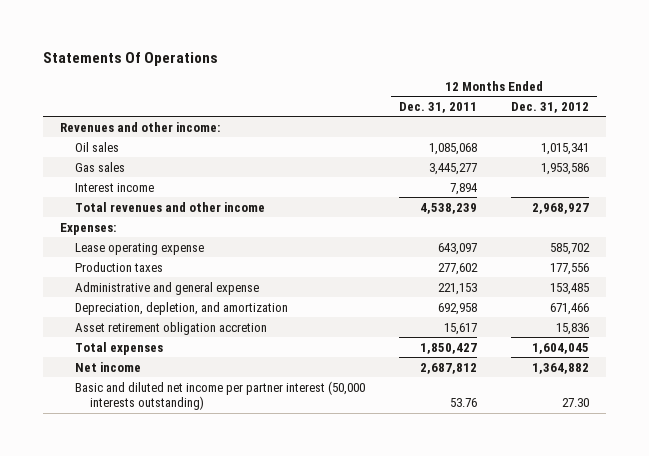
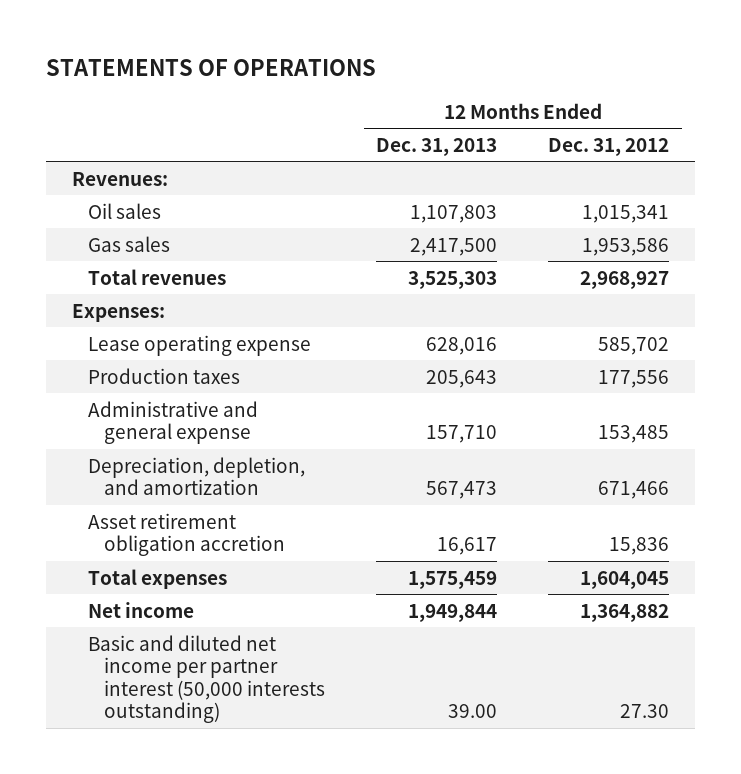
[43,52,219,67] Statements Of Operations -> [46,58,377,76] STATEMENTS OF OPERATIONS
[398,102,477,114] Dec. 31, 2011 -> none
none -> [376,137,498,156] Dec. 31, 2013
[60,121,221,132] Revenues and other income: -> [71,171,168,186] Revenues:
[75,182,155,192] Interest income -> none
[75,201,266,212] Total revenues and other income -> [88,268,227,285] Total revenues

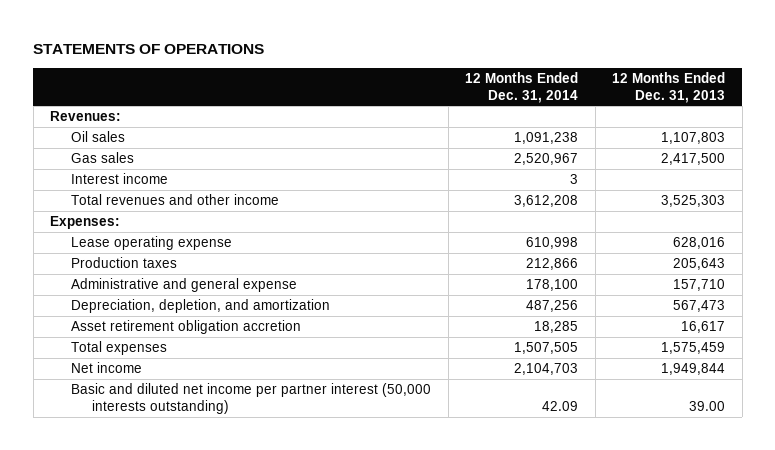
[548,137,670,156] Dec. 31, 2012 -> none
none -> [465,71,579,103] 12 Months Ended Dec. 31, 2014
none -> [71,173,169,185] Interest income
[88,268,227,285] Total revenues -> [71,194,280,206] Total revenues and other income

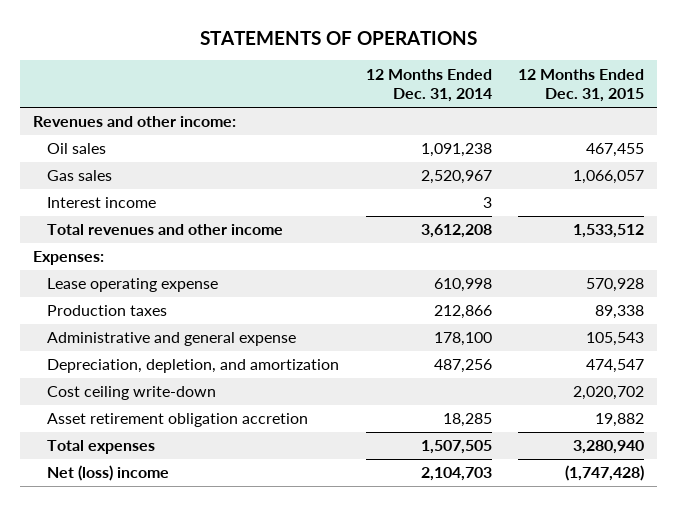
[612,71,726,103] 12 Months Ended Dec. 31, 2013 -> none
none -> [518,68,645,103] 12 Months Ended Dec. 31, 2015
[50,111,122,122] Revenues: -> [32,116,236,128] Revenues and other income:
none -> [47,386,217,401] Cost ceiling write-down
[71,383,432,414] Basic and diluted net income per partner interest (50,000 interests outstanding) -> none
[71,362,143,374] Net income -> [47,465,170,482] Net (loss) income

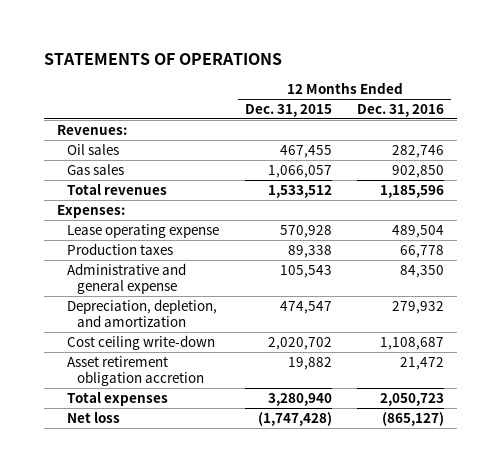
[365,68,492,103] 12 Months Ended Dec. 31, 2014 -> none
none -> [357,103,445,117] Dec. 31, 2016
[32,116,236,128] Revenues and other income: -> [57,124,128,135] Revenues:
[47,197,157,209] Interest income -> none
[47,224,284,236] Total revenues and other income -> [67,183,168,195] Total revenues
[47,465,170,482] Net (loss) income -> [67,411,121,423] Net loss

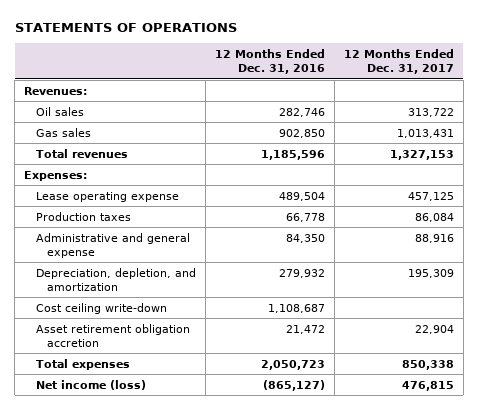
[244,103,332,117] Dec. 31, 2015 -> none
none -> [343,49,454,74] 12 Months Ended Dec. 31, 2017
[67,411,121,423] Net loss -> [35,379,146,390] Net income (loss)

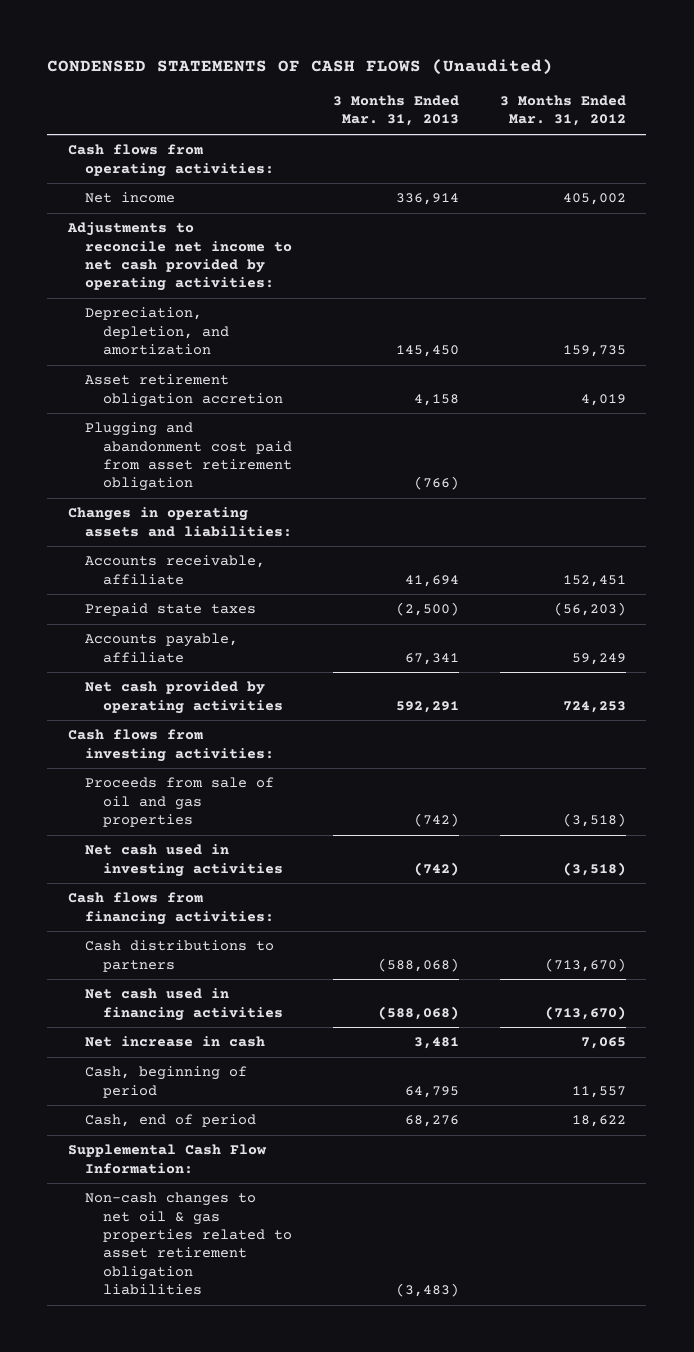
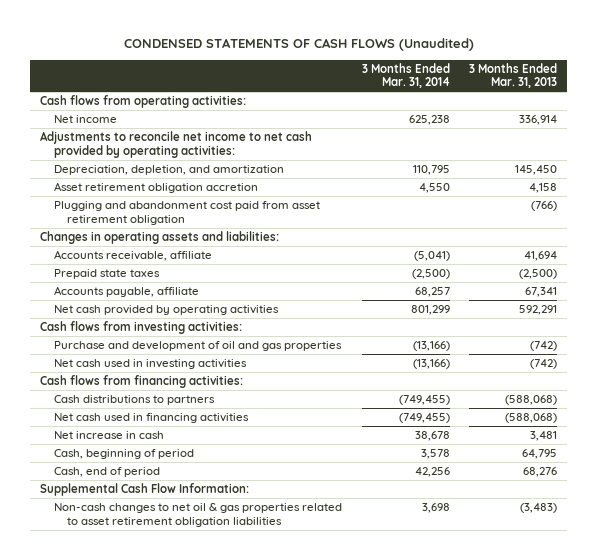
[499,95,626,127] 3 Months Ended Mar. 31, 2012 -> none
none -> [361,62,450,89] 3 Months Ended Mar. 31, 2014
[85,777,275,827] Proceeds from sale of oil and gas properties -> [53,341,342,352] Purchase and development of oil and gas properties

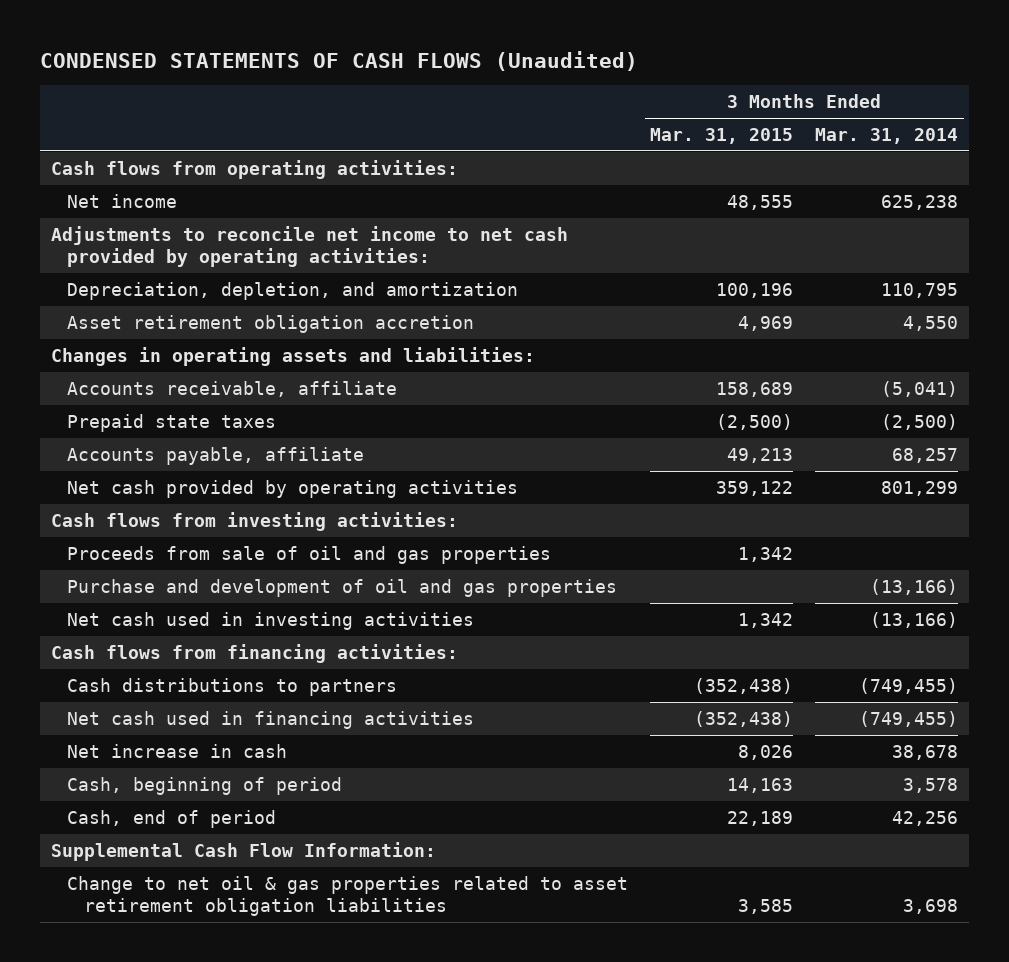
[469,62,558,89] 3 Months Ended Mar. 31, 2013 -> none
none -> [650,127,794,144] Mar. 31, 2015
[53,201,320,225] Plugging and abandonment cost paid from asset retirement obligation -> none
none -> [67,545,552,564] Proceeds from sale of oil and gas properties
[53,503,342,527] Non-cash changes to net oil & gas properties related to asset retirement obligation liabilities -> [67,875,629,917] Change to net oil & gas properties related to asset retirement obligation liabilities

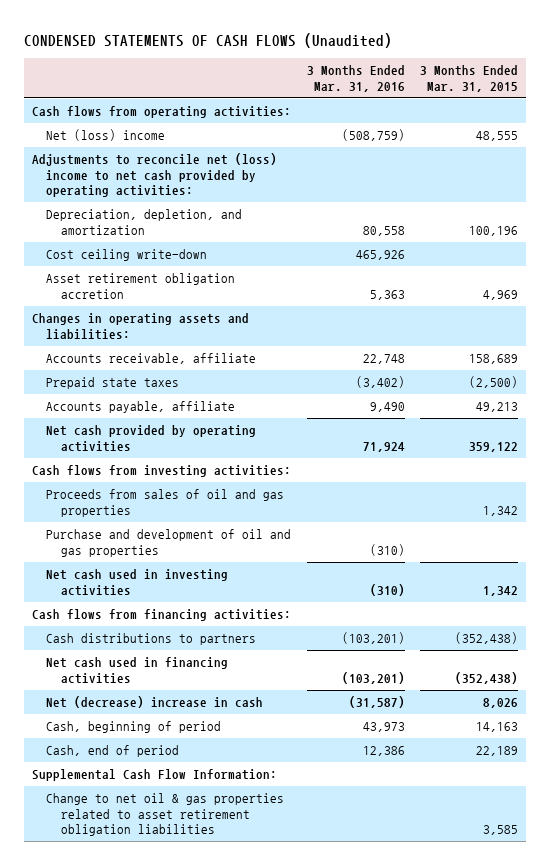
[815,127,959,144] Mar. 31, 2014 -> none
none -> [306,65,405,92] 3 Months Ended Mar. 31, 2016
[67,193,178,208] Net income -> [46,129,166,142] Net (loss) income
[51,225,569,268] Adjustments to reconcile net income to net cash provided by operating activities: -> [32,153,278,198] Adjustments to reconcile net (loss) income to net cash provided by operating activities:
none -> [46,249,208,262] Cost ceiling write-down
[67,545,552,564] Proceeds from sale of oil and gas properties -> [46,489,285,517] Proceeds from sales of oil and gas properties
[67,743,288,758] Net increase in cash -> [46,696,264,709] Net (decrease) increase in cash

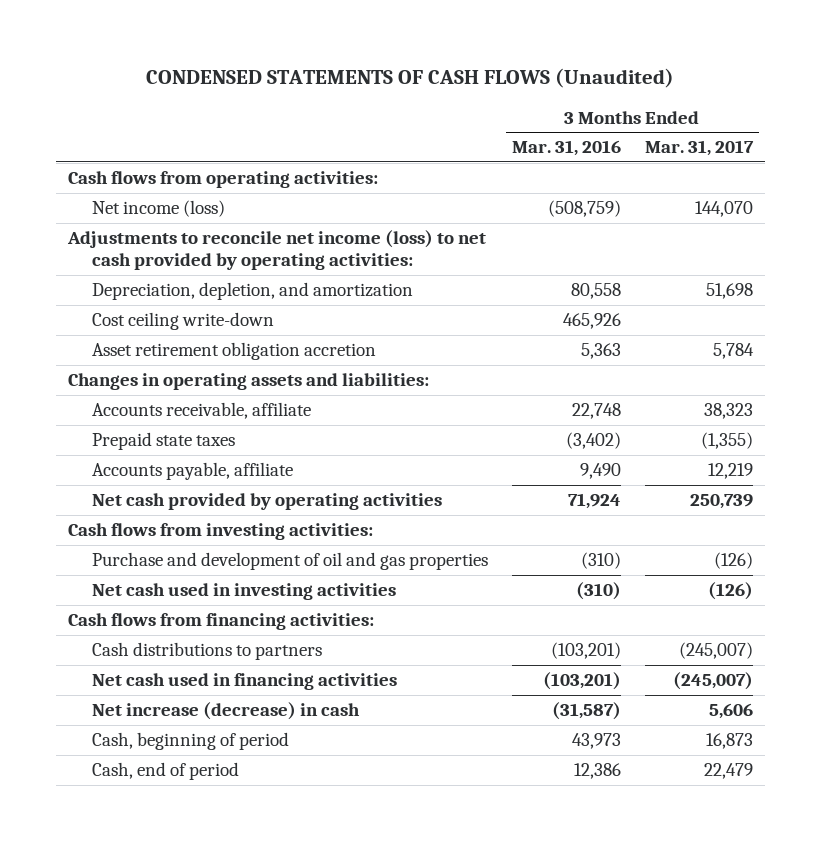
[420,65,519,92] 3 Months Ended Mar. 31, 2015 -> none
none -> [644,140,754,157] Mar. 31, 2017
[46,129,166,142] Net (loss) income -> [91,200,225,218] Net income (loss)
[32,153,278,198] Adjustments to reconcile net (loss) income to net cash provided by operating activities: -> [66,230,486,271] Adjustments to reconcile net income (loss) to net cash provided by operating activities:
[46,489,285,517] Proceeds from sales of oil and gas properties -> none
[46,696,264,709] Net (decrease) increase in cash -> [91,702,360,721] Net increase (decrease) in cash
[32,769,278,782] Supplemental Cash Flow Information: -> none
[46,793,285,837] Change to net oil & gas properties related to asset retirement obligation liabilities -> none

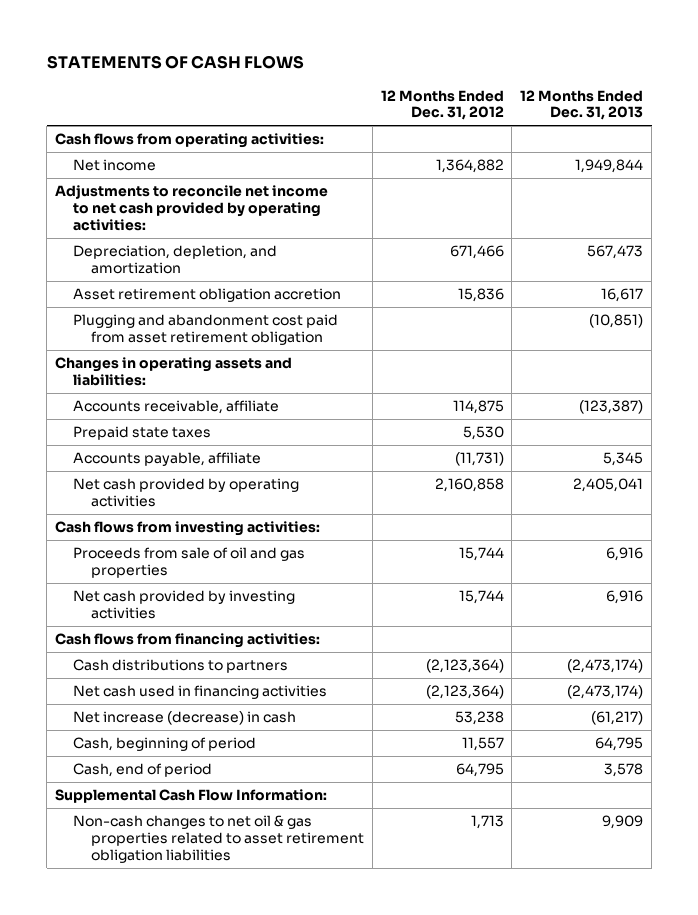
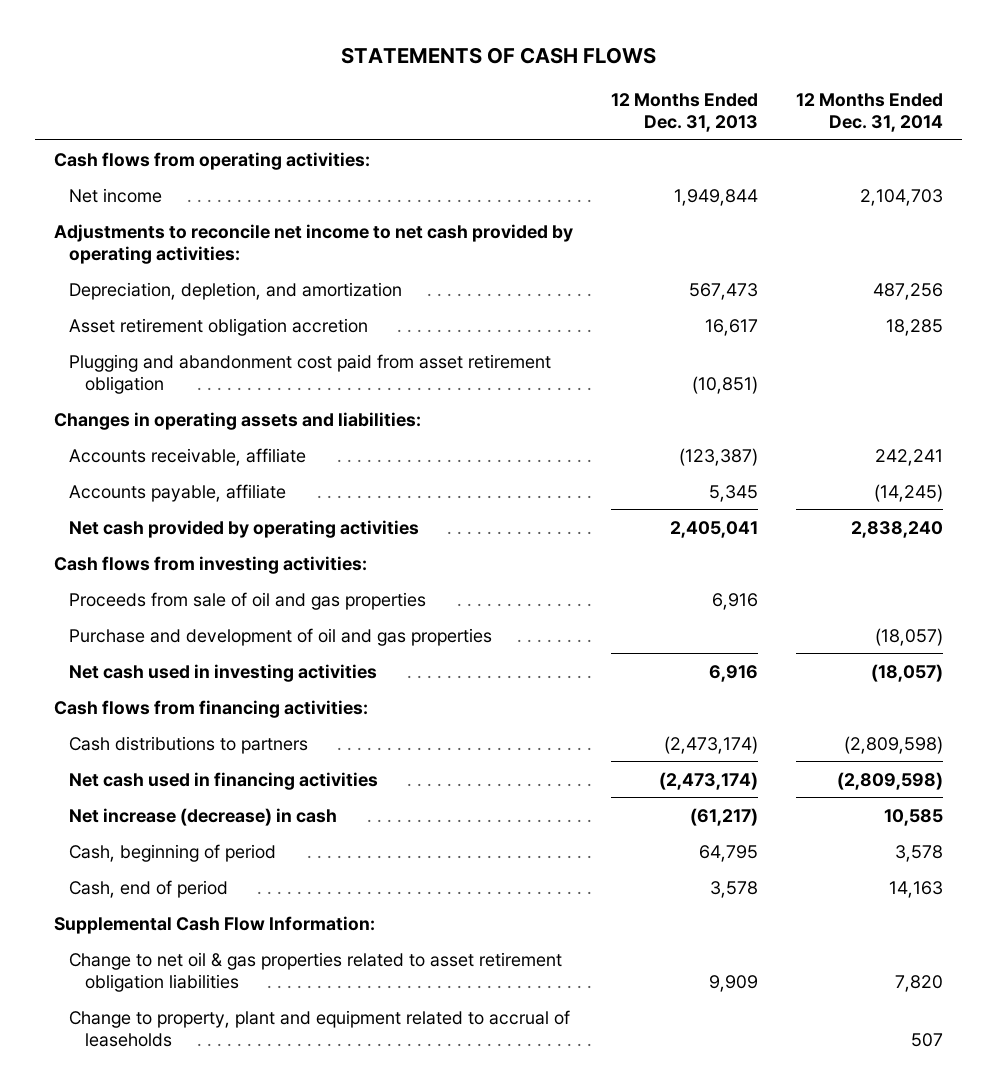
[380,89,504,121] 12 Months Ended Dec. 31, 2012 -> none
none -> [796,92,944,132] 12 Months Ended Dec. 31, 2014
[73,426,212,441] Prepaid state taxes -> none
none -> [69,627,493,646] Purchase and development of oil and gas properties
[73,590,296,619] Net cash provided by investing activities -> [69,663,378,682] Net cash used in investing activities
[73,815,365,863] Non-cash changes to net oil & gas properties related to asset retirement obligation liabilities -> [69,951,563,992] Change to net oil & gas properties related to asset retirement obligation liabilities
none -> [69,1009,571,1047] Change to property, plant and equipment related to accrual of leaseholds

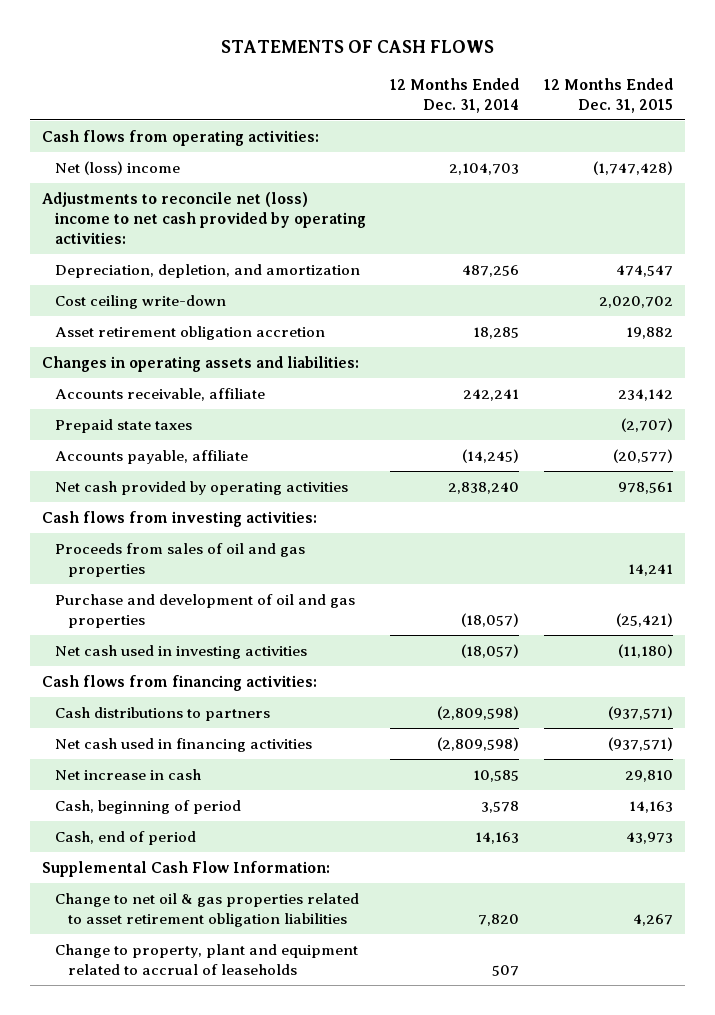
[611,92,759,132] 12 Months Ended Dec. 31, 2013 -> none
none -> [543,77,673,113] 12 Months Ended Dec. 31, 2015
[69,187,163,203] Net income -> [54,160,180,175] Net (loss) income
[54,223,574,264] Adjustments to reconcile net income to net cash provided by operating activities: -> [41,191,366,244] Adjustments to reconcile net (loss) income to net cash provided by operating activities:
none -> [54,294,226,309] Cost ceiling write-down
[69,353,552,394] Plugging and abandonment cost paid from asset retirement obligation -> none
none -> [54,418,192,433] Prepaid state taxes
[69,591,427,610] Proceeds from sale of oil and gas properties -> [54,542,305,577] Proceeds from sales of oil and gas properties
[69,807,338,826] Net increase (decrease) in cash -> [54,768,201,780] Net increase in cash

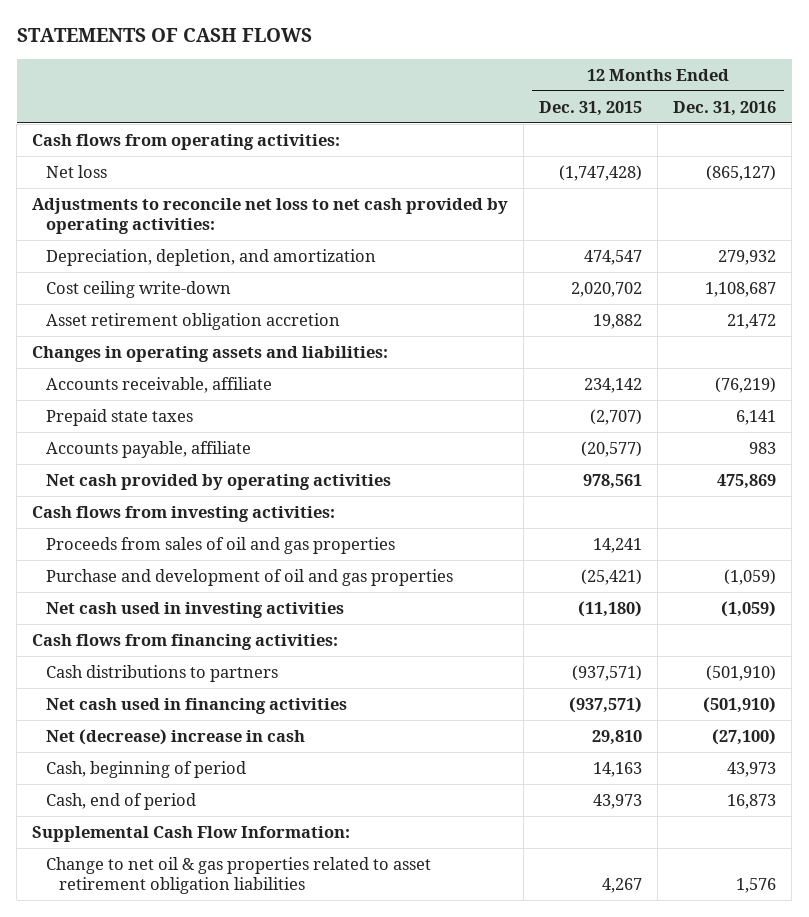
[390,77,520,113] 12 Months Ended Dec. 31, 2014 -> none
none -> [673,100,777,116] Dec. 31, 2016
[54,160,180,175] Net (loss) income -> [45,164,107,178] Net loss
[41,191,366,244] Adjustments to reconcile net (loss) income to net cash provided by operating activities: -> [32,197,509,234] Adjustments to reconcile net loss to net cash provided by operating activities:
[54,768,201,780] Net increase in cash -> [45,728,305,745] Net (decrease) increase in cash
[54,943,358,975] Change to property, plant and equipment related to accrual of leaseholds -> none

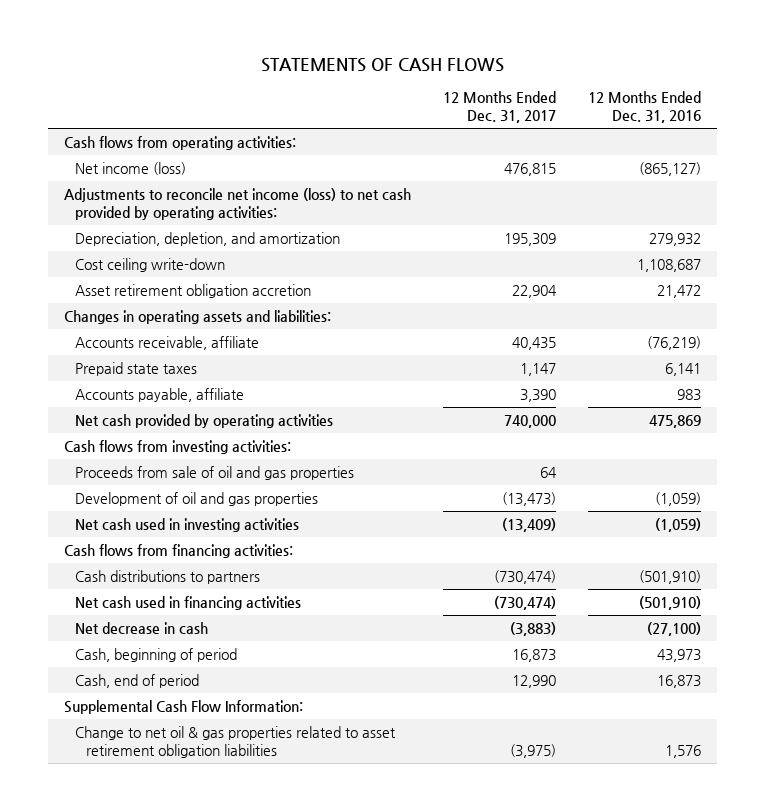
[539,100,643,116] Dec. 31, 2015 -> none
none -> [442,91,556,124] 12 Months Ended Dec. 31, 2017
[45,164,107,178] Net loss -> [74,161,186,175] Net income (loss)
[32,197,509,234] Adjustments to reconcile net loss to net cash provided by operating activities: -> [64,187,412,220] Adjustments to reconcile net income (loss) to net cash provided by operating activities:
[45,536,395,554] Proceeds from sales of oil and gas properties -> [74,465,354,480] Proceeds from sale of oil and gas properties
[45,568,453,586] Purchase and development of oil and gas properties -> [74,491,318,506] Development of oil and gas properties
[45,728,305,745] Net (decrease) increase in cash -> [74,621,208,634] Net decrease in cash

